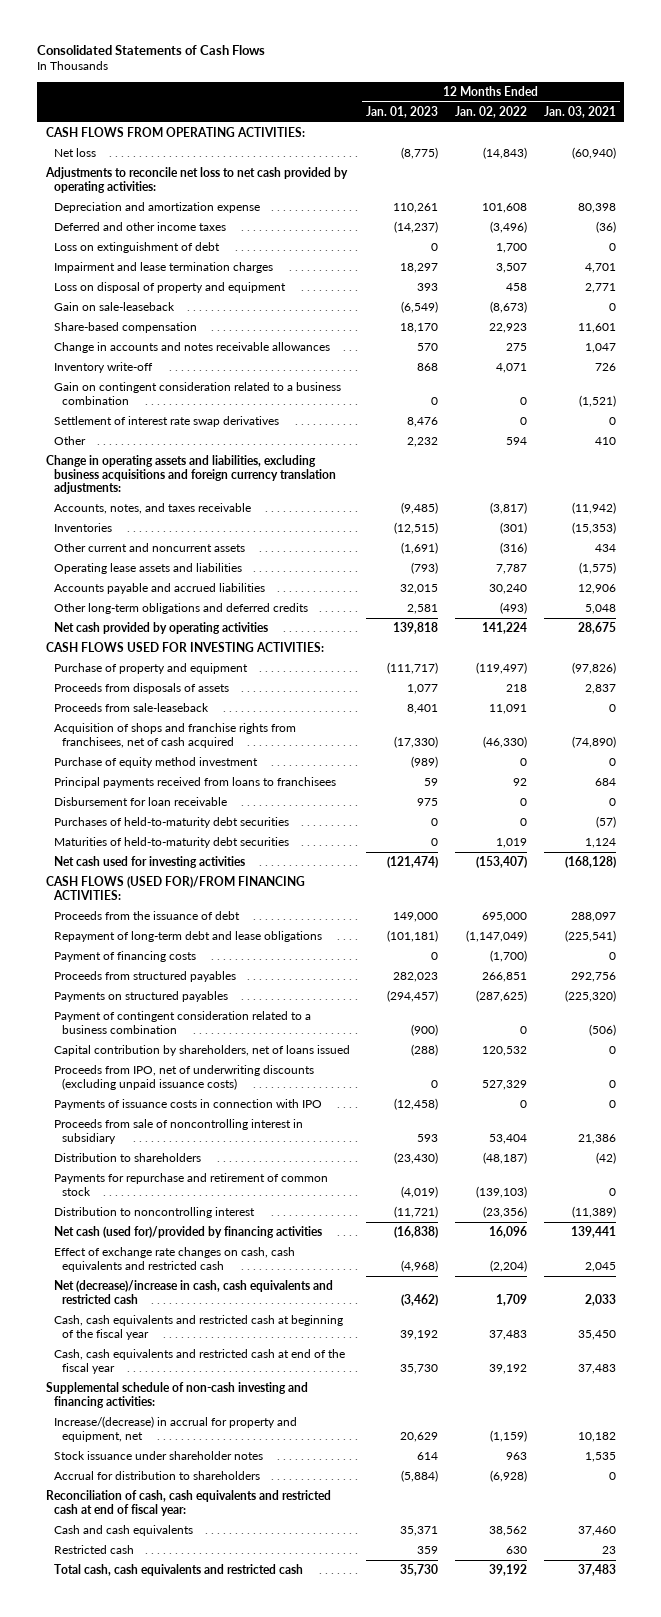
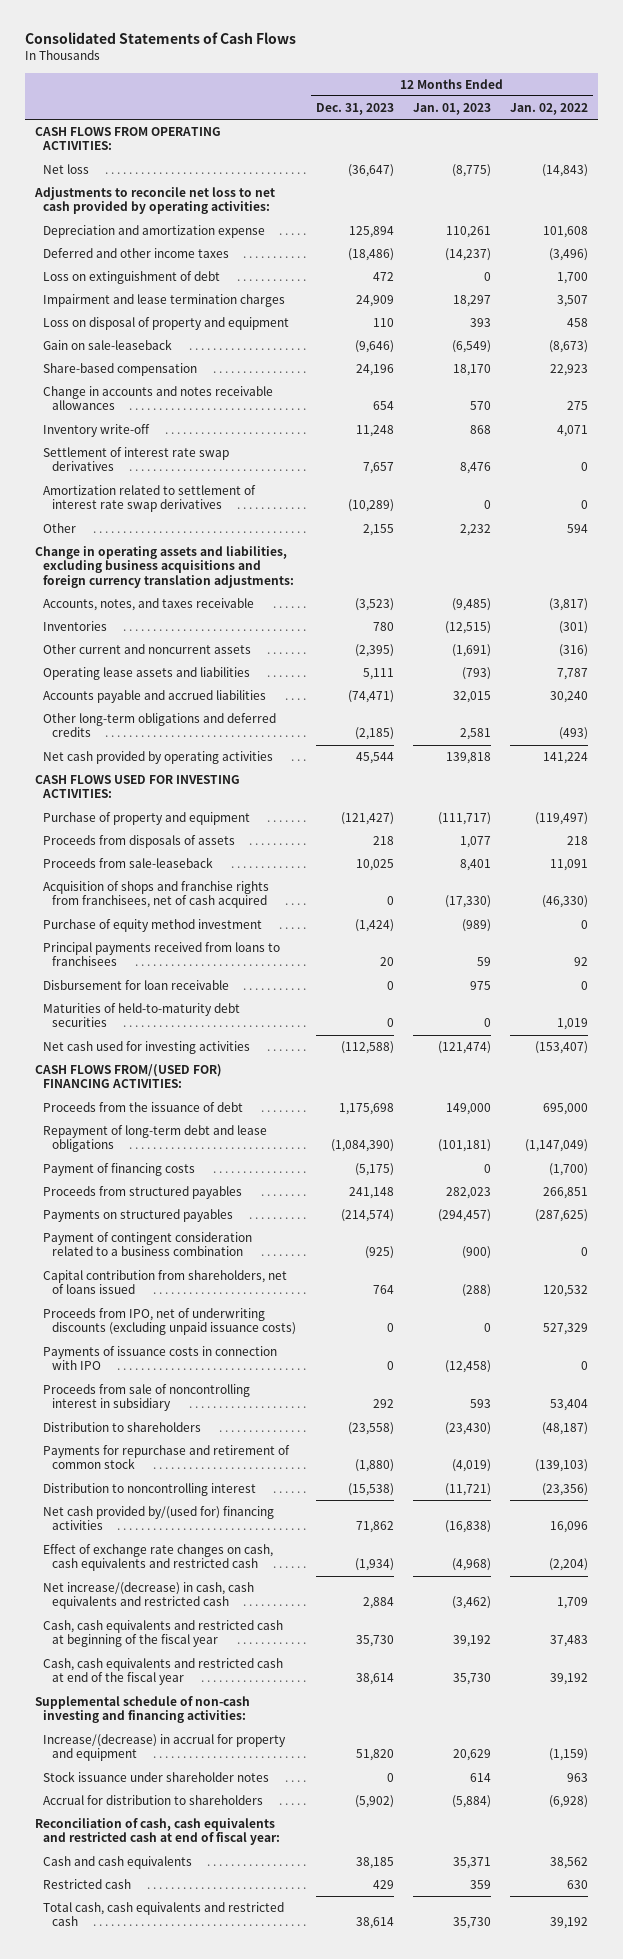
[543,106,616,119] Jan. 03, 2021 -> none
none -> [315,102,394,115] Dec. 31, 2023
[53,382,341,405] Gain on contingent consideration related to a business combination -> none
none -> [43,485,257,513] Amortization related to settlement of interest rate swap derivatives
[53,817,289,829] Purchases of held-to-maturity debt securities -> none
[45,876,305,900] CASH FLOWS (USED FOR)/FROM FINANCING ACTIVITIES: -> [34,1064,222,1089] CASH FLOWS FROM/(USED FOR) FINANCING ACTIVITIES:
[53,1045,350,1057] Capital contribution by shareholders, net of loans issued -> [43,1270,288,1295] Capital contribution from shareholders, net of loans issued
[53,1226,322,1239] Net cash (used for)/provided by financing activities -> [43,1506,275,1531] Net cash provided by/(used for) financing activities
[53,1280,333,1304] Net (decrease)/increase in cash, cash equivalents and restricted cash -> [43,1582,255,1610] Net increase/(decrease) in cash, cash equivalents and restricted cash
[53,1416,297,1442] Increase/(decrease) in accrual for property and equipment, net -> [43,1734,287,1762] Increase/(decrease) in accrual for property and equipment

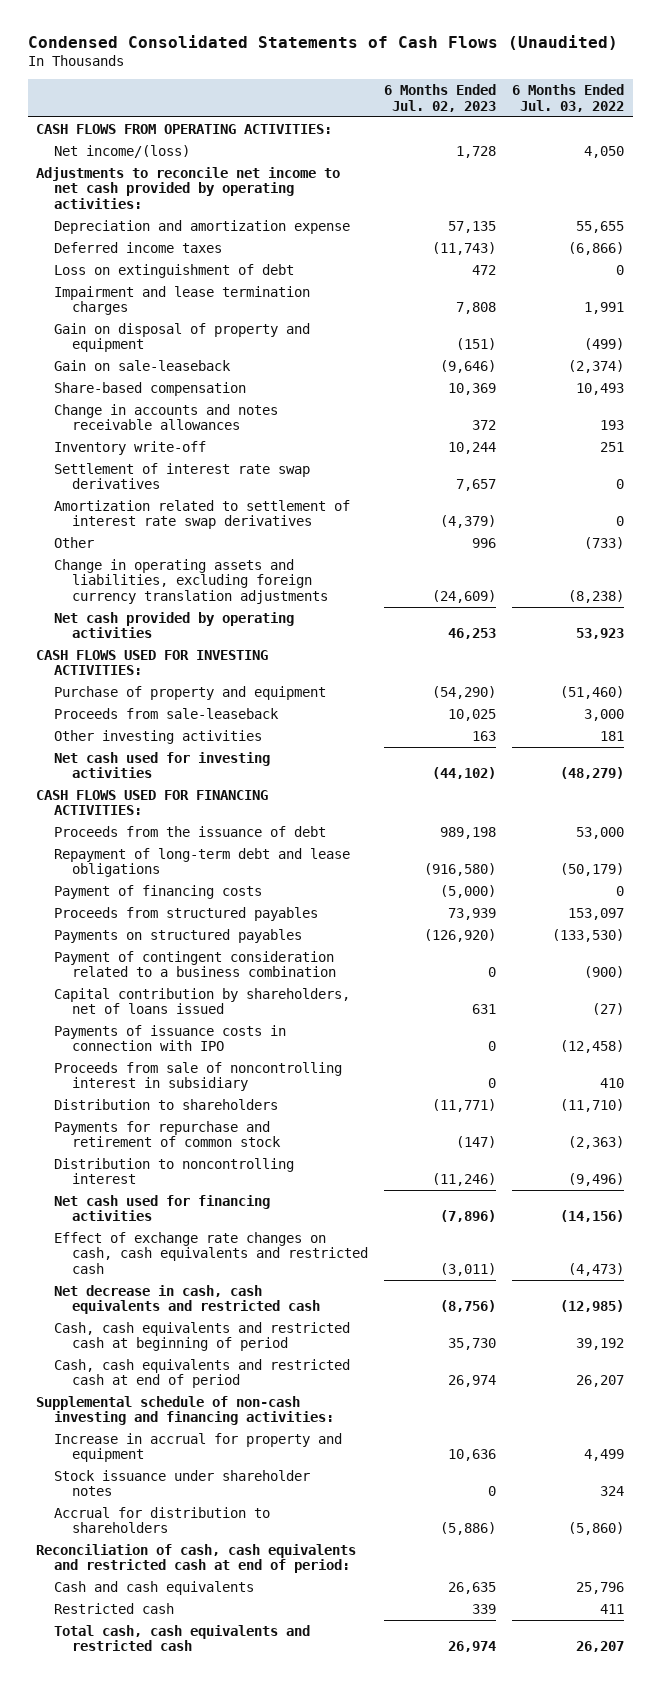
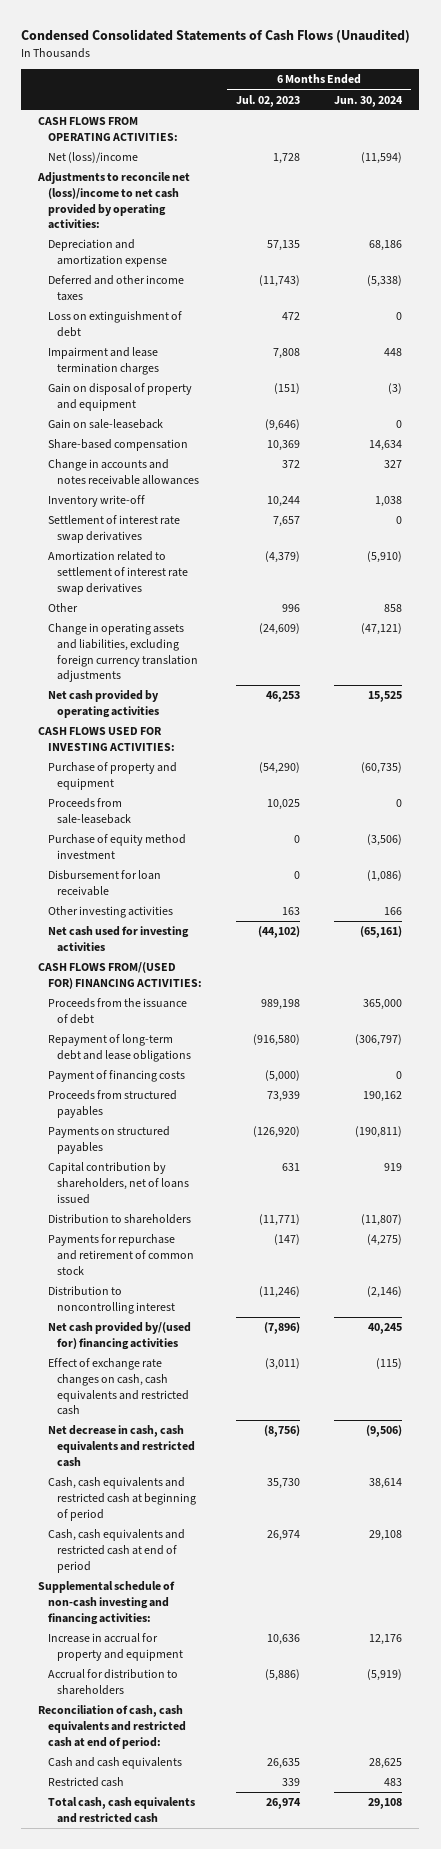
[512,84,625,112] 6 Months Ended Jul. 03, 2022 -> none
none -> [334,95,404,107] Jun. 30, 2024
[53,144,190,158] Net income/(loss) -> [47,152,138,164] Net (loss)/income
[35,166,340,209] Adjustments to reconcile net income to net cash provided by operating activities: -> [37,172,191,230] Adjustments to reconcile net (loss)/income to net cash provided by operating activities:
[53,241,222,253] Deferred income taxes -> [47,275,184,301] Deferred and other income taxes
none -> [47,834,186,859] Purchase of equity method investment
none -> [47,870,161,896] Disbursement for loan receivable
[35,789,268,816] CASH FLOWS USED FOR FINANCING ACTIVITIES: -> [38,962,202,989] CASH FLOWS FROM/(USED FOR) FINANCING ACTIVITIES:
[53,950,337,978] Payment of contingent consideration related to a business combination -> none
[53,1024,286,1052] Payments of issuance costs in connection with IPO -> none
[53,1061,342,1092] Proceeds from sale of noncontrolling interest in subsidiary -> none
[53,1194,270,1222] Net cash used for financing activities -> [47,1322,191,1350] Net cash provided by/(used for) financing activities
[53,1469,310,1497] Stock issuance under shareholder notes -> none

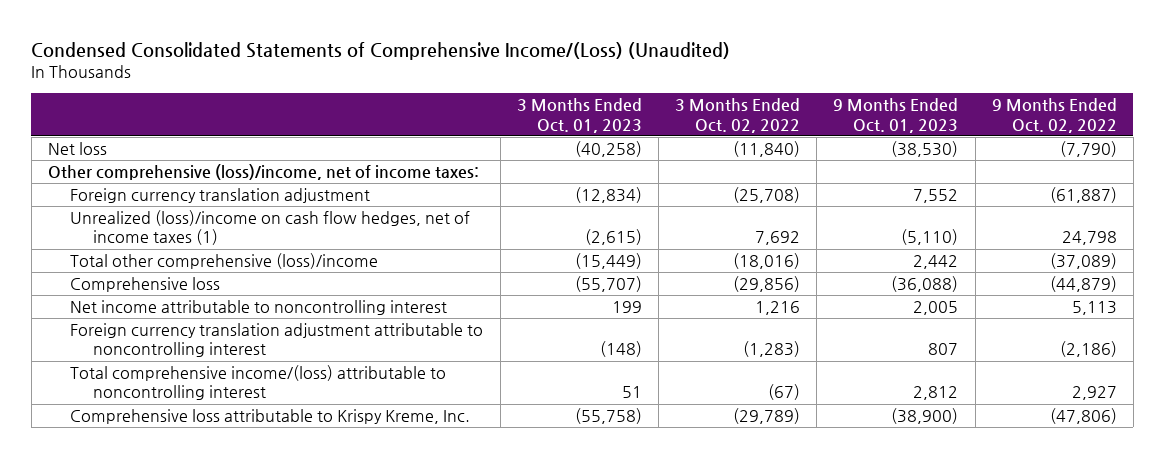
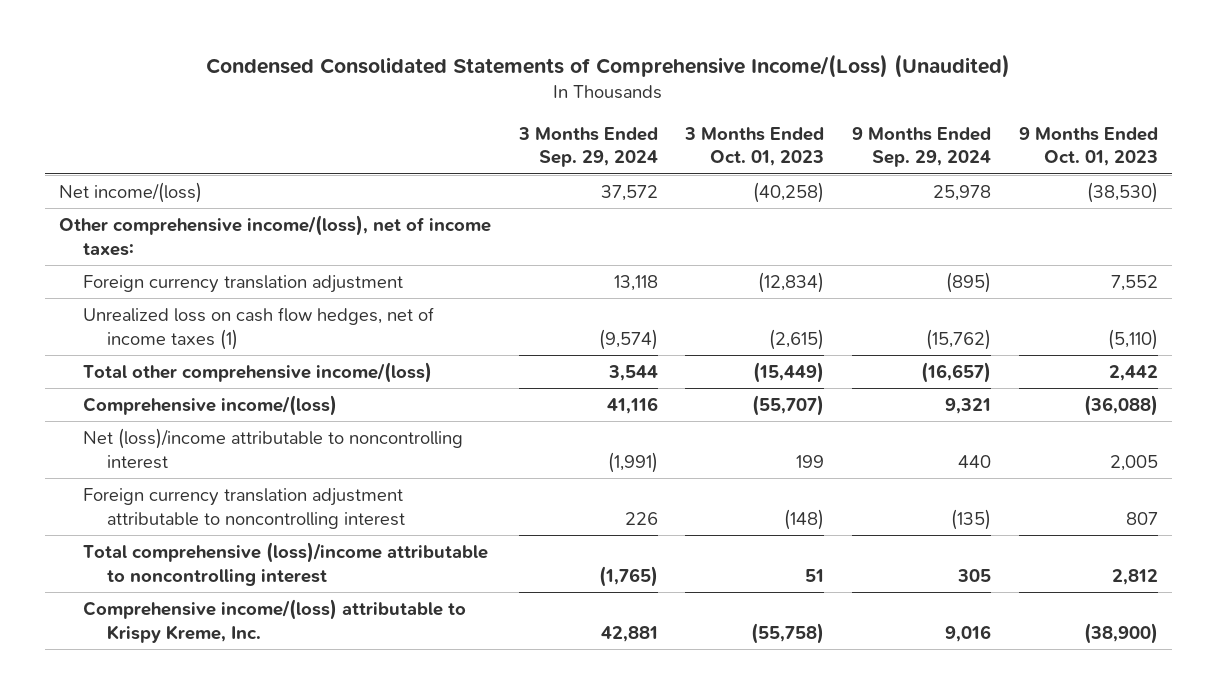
[675,98,801,133] 3 Months Ended Oct. 02, 2022 -> none
[991,98,1117,133] 9 Months Ended Oct. 02, 2022 -> none
none -> [517,126,658,168] 3 Months Ended Sep. 29, 2024
none -> [852,126,992,168] 9 Months Ended Sep. 29, 2024
[48,142,108,156] Net loss -> [58,181,202,203] Net income/(loss)
[48,164,480,181] Other comprehensive (loss)/income, net of income taxes: -> [58,214,491,256] Other comprehensive income/(loss), net of income taxes:
[70,210,471,246] Unrealized (loss)/income on cash flow hedges, net of income taxes (1) -> [82,306,434,350] Unrealized loss on cash flow hedges, net of income taxes (1)
[70,253,379,270] Total other comprehensive (loss)/income -> [82,361,432,383] Total other comprehensive income/(loss)
[70,277,221,293] Comprehensive loss -> [82,394,337,416] Comprehensive income/(loss)
[70,300,448,316] Net income attributable to noncontrolling interest -> [82,427,463,469] Net (loss)/income attributable to noncontrolling interest
[70,365,447,401] Total comprehensive income/(loss) attributable to noncontrolling interest -> [82,541,488,586] Total comprehensive (loss)/income attributable to noncontrolling interest
[70,409,471,425] Comprehensive loss attributable to Krispy Kreme, Inc. -> [82,598,466,643] Comprehensive income/(loss) attributable to Krispy Kreme, Inc.

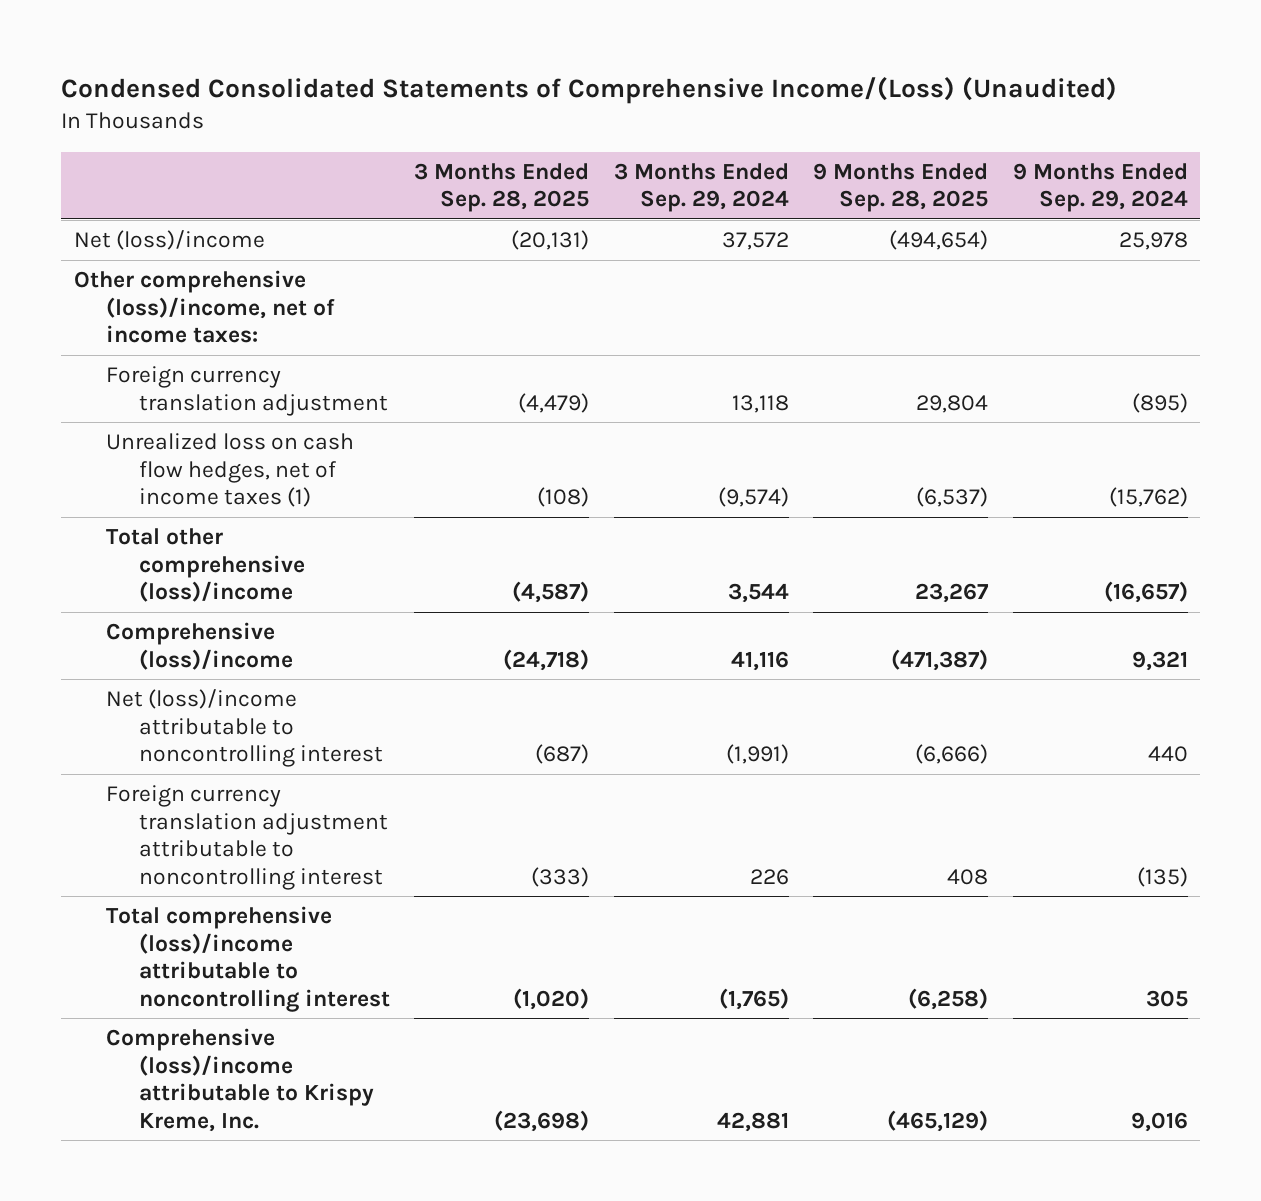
[684,126,825,167] 3 Months Ended Oct. 01, 2023 -> none
[1018,126,1158,167] 9 Months Ended Oct. 01, 2023 -> none
none -> [414,162,590,213] 3 Months Ended Sep. 28, 2025
none -> [813,162,989,213] 9 Months Ended Sep. 28, 2025
[58,181,202,203] Net income/(loss) -> [73,230,265,251] Net (loss)/income
[58,214,491,256] Other comprehensive income/(loss), net of income taxes: -> [73,270,336,344] Other comprehensive (loss)/income, net of income taxes:
[82,361,432,383] Total other comprehensive income/(loss) -> [106,528,305,603] Total other comprehensive (loss)/income
[82,394,337,416] Comprehensive income/(loss) -> [106,622,293,670] Comprehensive (loss)/income
[82,598,466,643] Comprehensive income/(loss) attributable to Krispy Kreme, Inc. -> [106,1028,374,1132] Comprehensive (loss)/income attributable to Krispy Kreme, Inc.

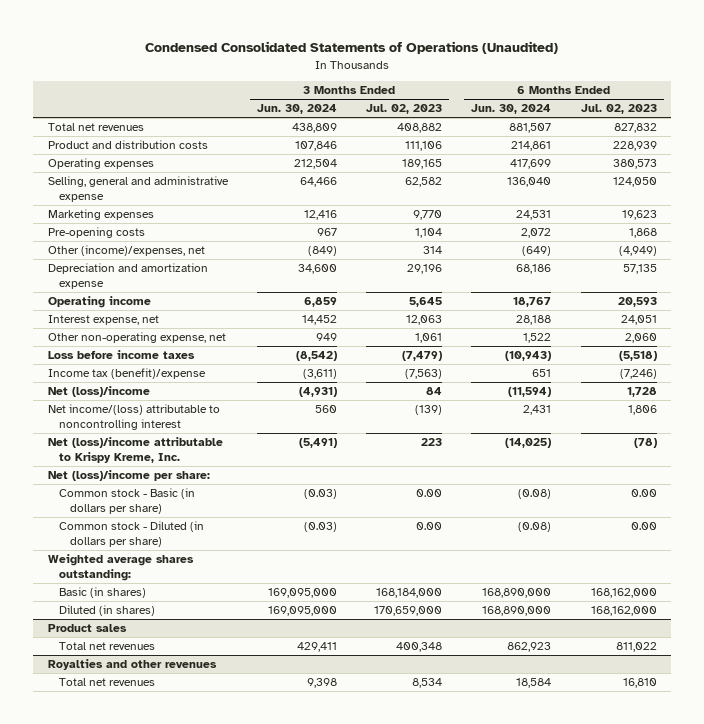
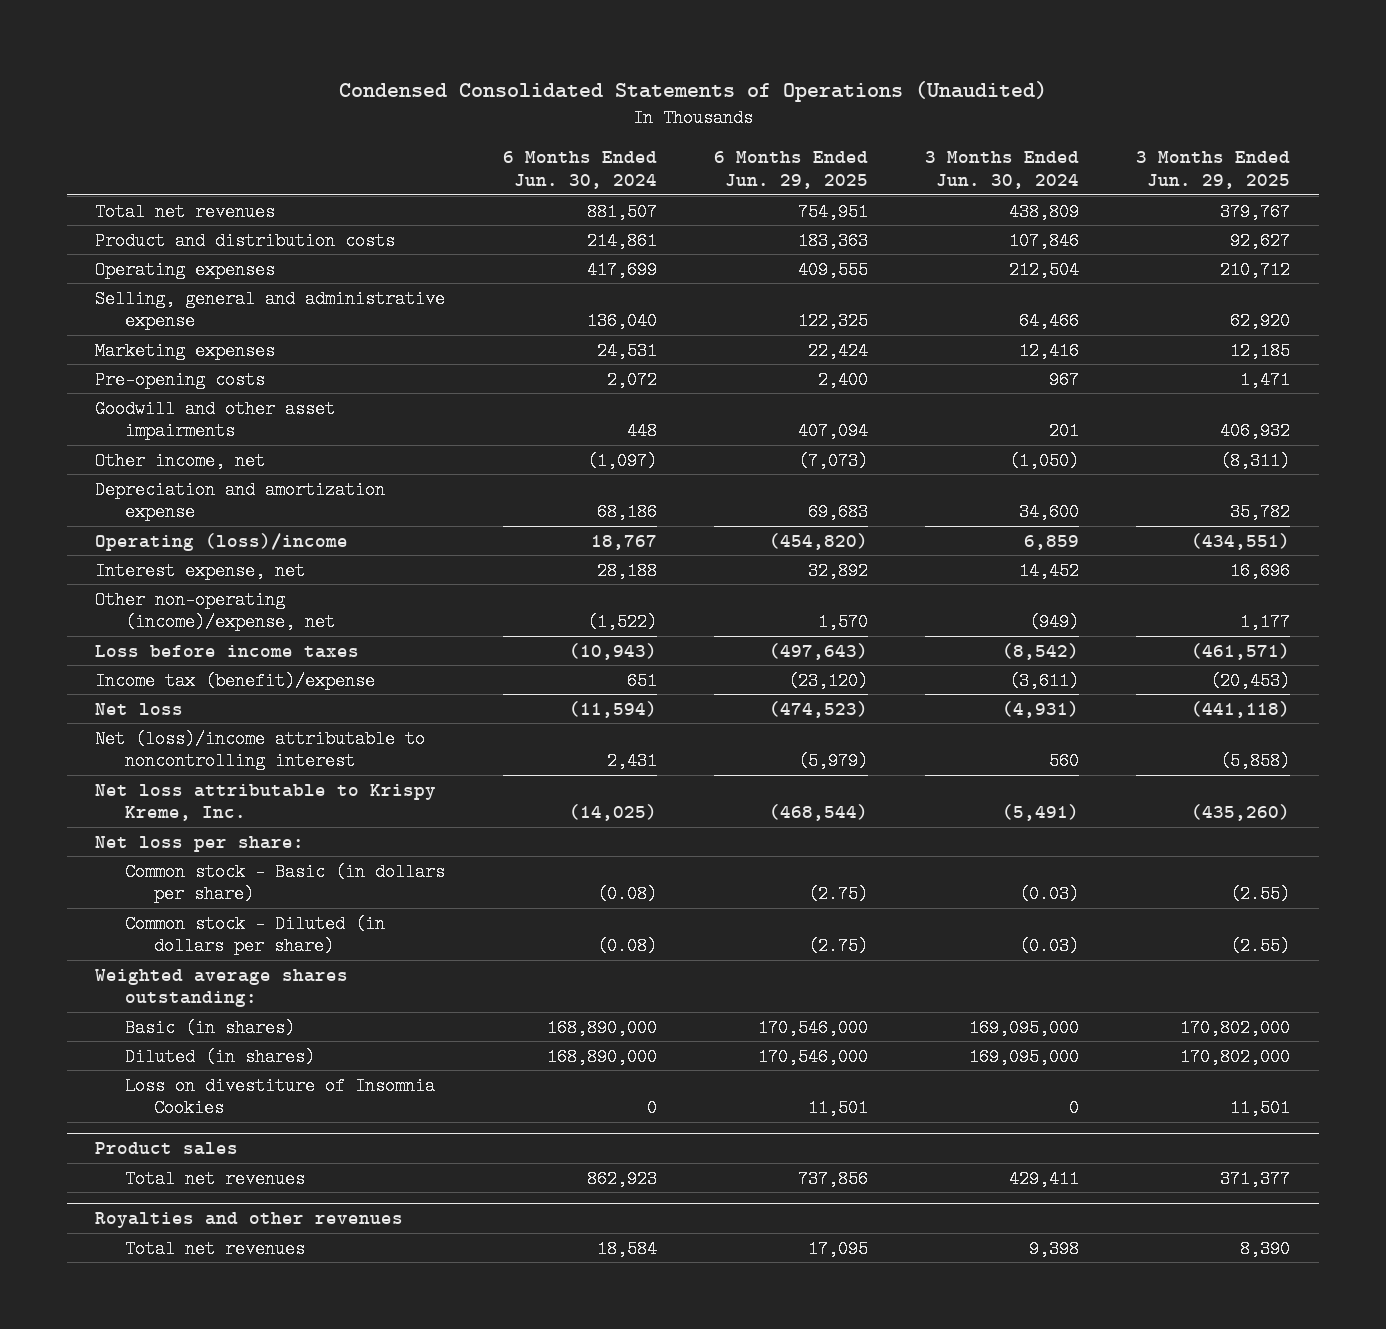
[366,104,443,115] Jul. 02, 2023 -> none
[580,104,657,115] Jul. 02, 2023 -> none
none -> [713,151,868,189] 6 Months Ended Jun. 29, 2025
none -> [1136,151,1291,189] 3 Months Ended Jun. 29, 2025
none -> [95,399,336,441] Goodwill and other asset impairments
[47,245,205,257] Other (income)/expenses, net -> [95,451,266,470] Other income, net
[307,246,337,257] (849) -> [1008,451,1079,470] (1,050)
[522,246,552,257] (649) -> [586,451,657,470] (1,097)
[47,296,151,309] Operating income -> [95,532,349,551] Operating (loss)/income
[47,332,226,344] Other non-operating expense, net -> [95,590,335,632] Other non-operating (income)/expense, net
[315,333,337,342] 949 -> [1028,613,1079,632] (949)
[523,333,552,344] 1,522 -> [586,613,657,632] (1,522)
[47,386,150,398] Net (loss)/income -> [95,702,184,715] Net loss
[47,404,220,430] Net income/(loss) attributable to noncontrolling interest -> [95,729,426,771] Net (loss)/income attributable to noncontrolling interest
[47,437,223,463] Net (loss)/income attributable to Krispy Kreme, Inc. -> [95,783,437,822] Net loss attributable to Krispy Kreme, Inc.
[47,470,210,482] Net (loss)/income per share: -> [95,835,305,852] Net loss per share:
none -> [124,1076,435,1118] Loss on divestiture of Insomnia Cookies

